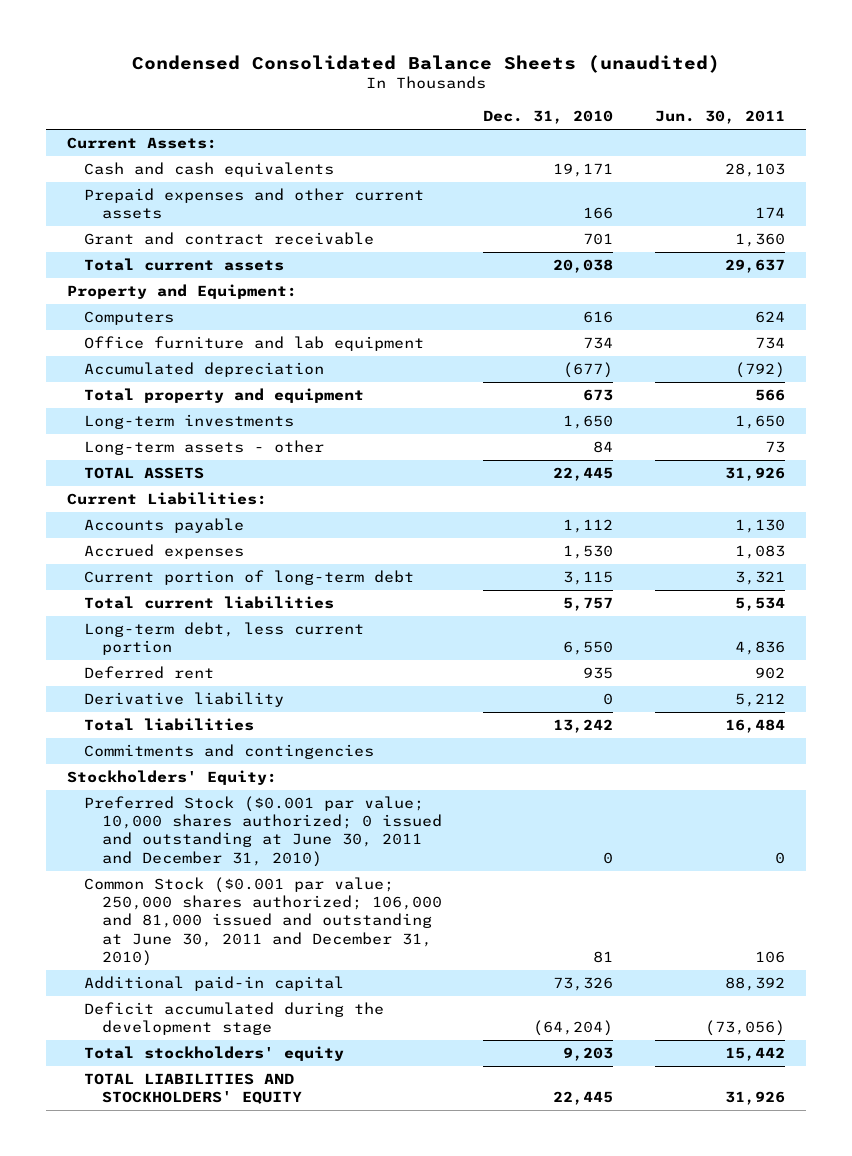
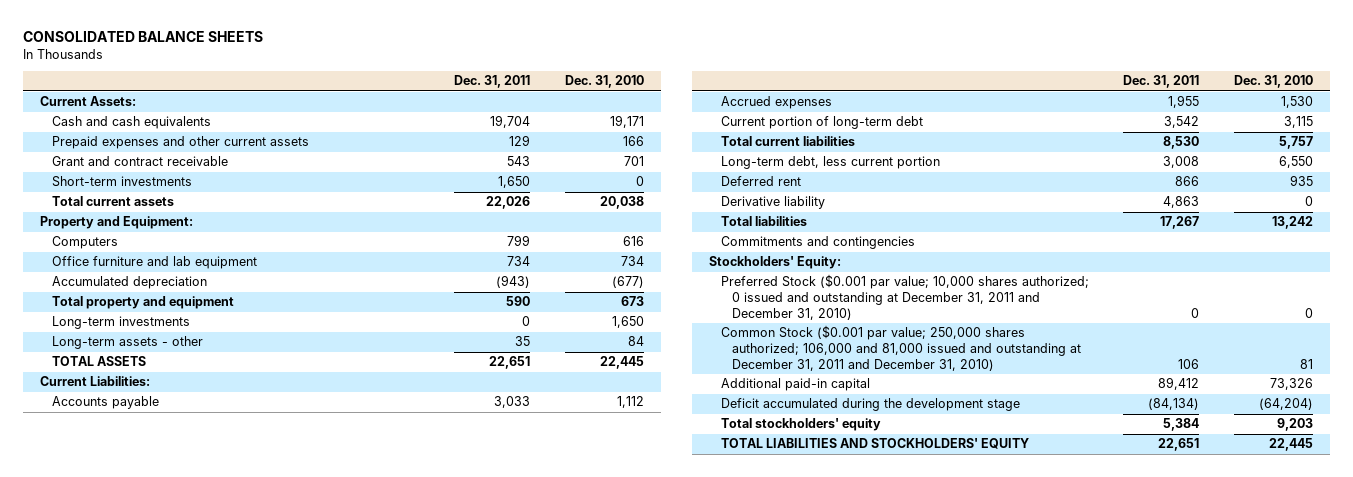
[131,54,720,73] Condensed Consolidated Balance Sheets (unaudited) -> [22,30,263,42] CONSOLIDATED BALANCE SHEETS
[655,110,786,125] Jun. 30, 2011 -> none
none -> [454,75,531,89] Dec. 31, 2011
none -> [51,176,192,188] Short-term investments
[84,796,442,867] Preferred Stock ($0.001 par value; 10,000 shares authorized; 0 issued and outstanding at June 30, 2011 and December 31, 2010) -> [720,274,1089,320] Preferred Stock ($0.001 par value; 10,000 shares authorized; 0 issued and outstanding at December 31, 2011 and December 31, 2010)
[84,877,442,966] Common Stock ($0.001 par value; 250,000 shares authorized; 106,000 and 81,000 issued and outstanding at June 30, 2011 and December 31, 2010) -> [720,325,1082,371] Common Stock ($0.001 par value; 250,000 shares authorized; 106,000 and 81,000 issued and outstanding at December 31, 2011 and December 31, 2010)

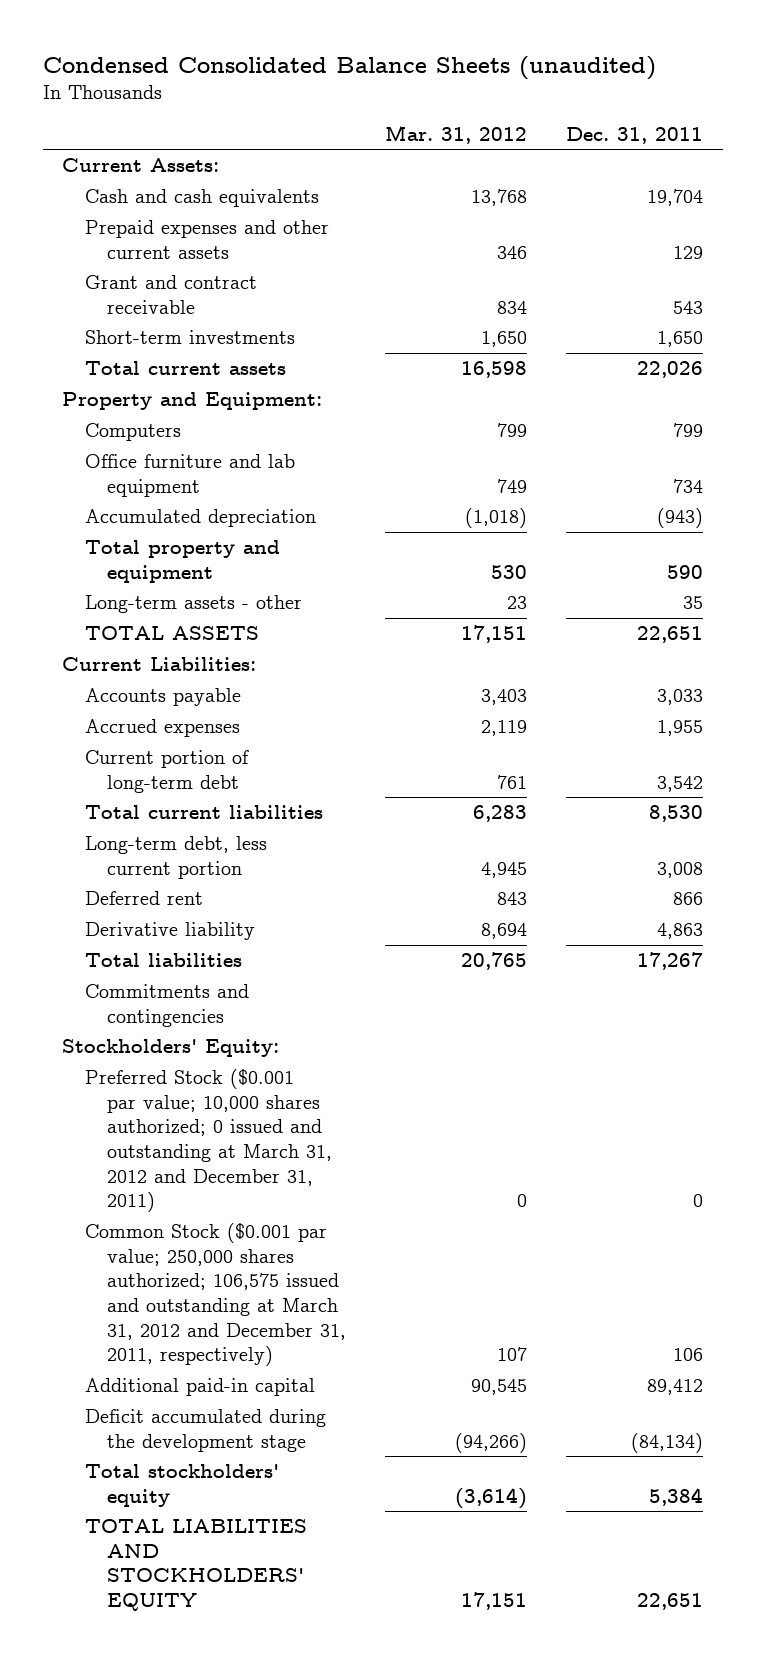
[22,30,263,42] CONSOLIDATED BALANCE SHEETS -> [42,56,656,81] Condensed Consolidated Balance Sheets (unaudited)
[564,75,644,89] Dec. 31, 2010 -> none
none -> [385,124,528,144] Mar. 31, 2012
[51,316,190,330] Long-term investments -> none
[720,274,1089,320] Preferred Stock ($0.001 par value; 10,000 shares authorized; 0 issued and outstanding at December 31, 2011 and December 31, 2010) -> [84,1069,333,1213] Preferred Stock ($0.001 par value; 10,000 shares authorized; 0 issued and outstanding at March 31, 2012 and December 31, 2011)
[720,325,1082,371] Common Stock ($0.001 par value; 250,000 shares authorized; 106,000 and 81,000 issued and outstanding at December 31, 2011 and December 31, 2010) -> [84,1223,347,1367] Common Stock ($0.001 par value; 250,000 shares authorized; 106,575 issued and outstanding at March 31, 2012 and December 31, 2011, respectively)

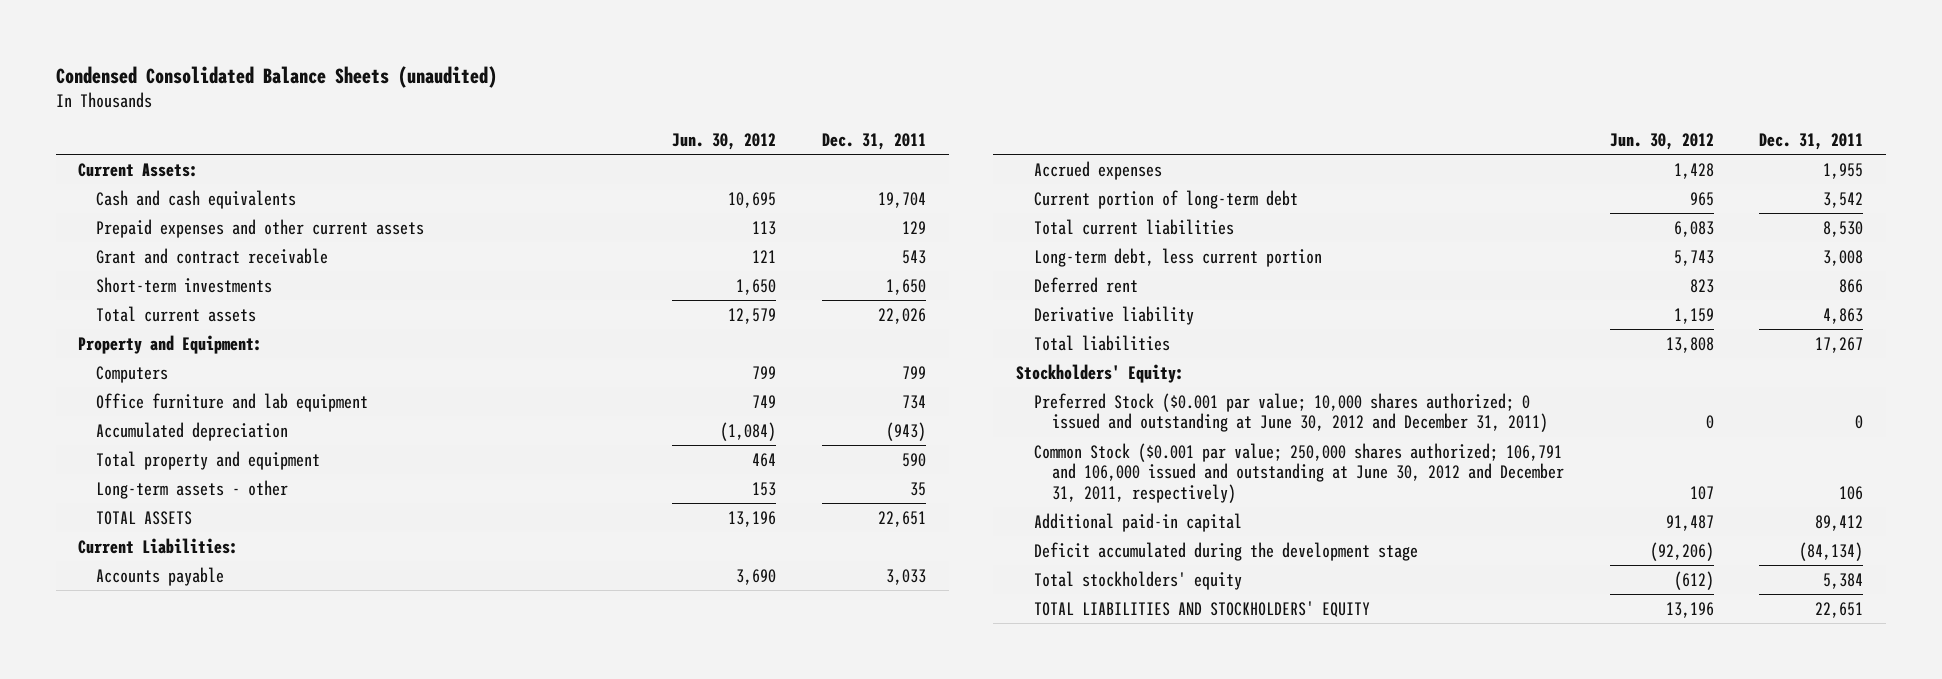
[385,124,528,144] Mar. 31, 2012 -> none
none -> [672,132,777,150] Jun. 30, 2012
[84,984,249,1027] Commitments and contingencies -> none
[84,1069,333,1213] Preferred Stock ($0.001 par value; 10,000 shares authorized; 0 issued and outstanding at March 31, 2012 and December 31, 2011) -> [1034,392,1549,433] Preferred Stock ($0.001 par value; 10,000 shares authorized; 0 issued and outstanding at June 30, 2012 and December 31, 2011)
[84,1223,347,1367] Common Stock ($0.001 par value; 250,000 shares authorized; 106,575 issued and outstanding at March 31, 2012 and December 31, 2011, respectively) -> [1034,442,1565,504] Common Stock ($0.001 par value; 250,000 shares authorized; 106,791 and 106,000 issued and outstanding at June 30, 2012 and December 31, 2011, respectively)

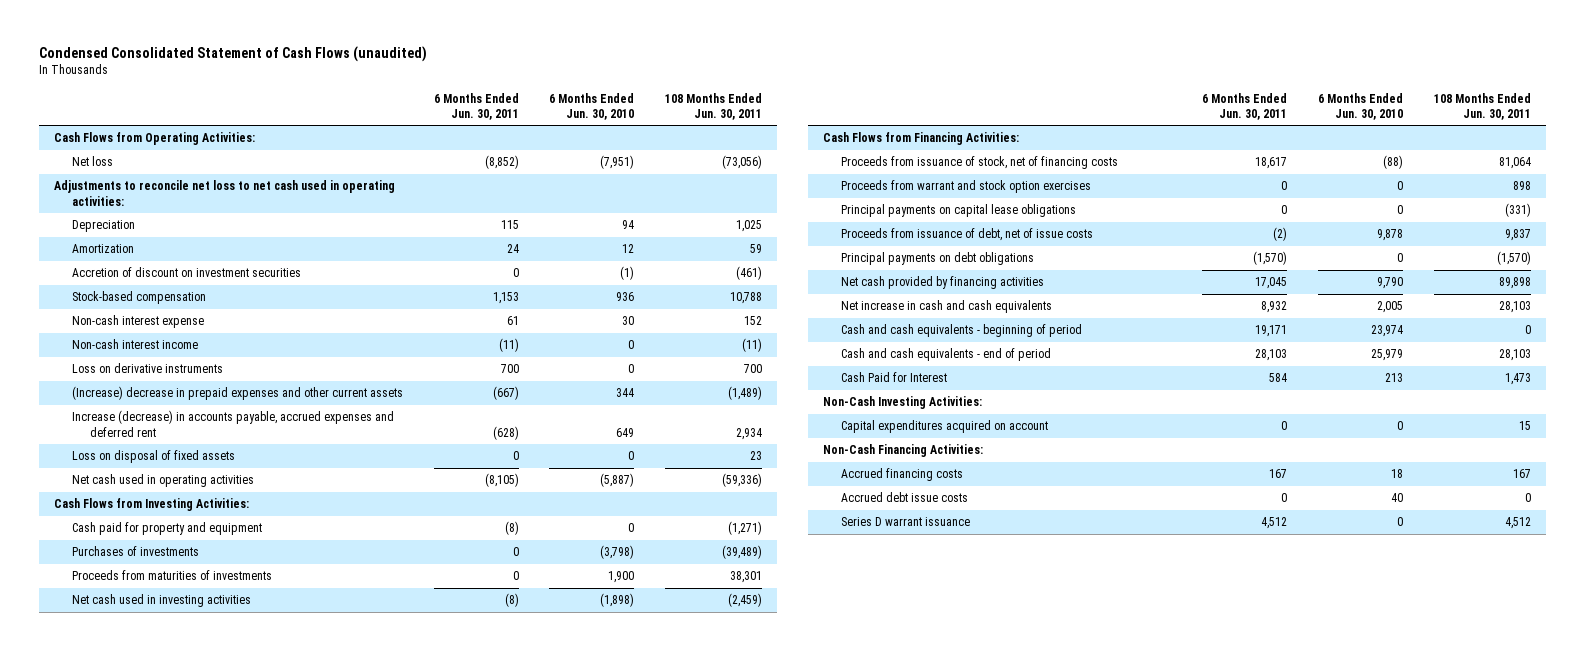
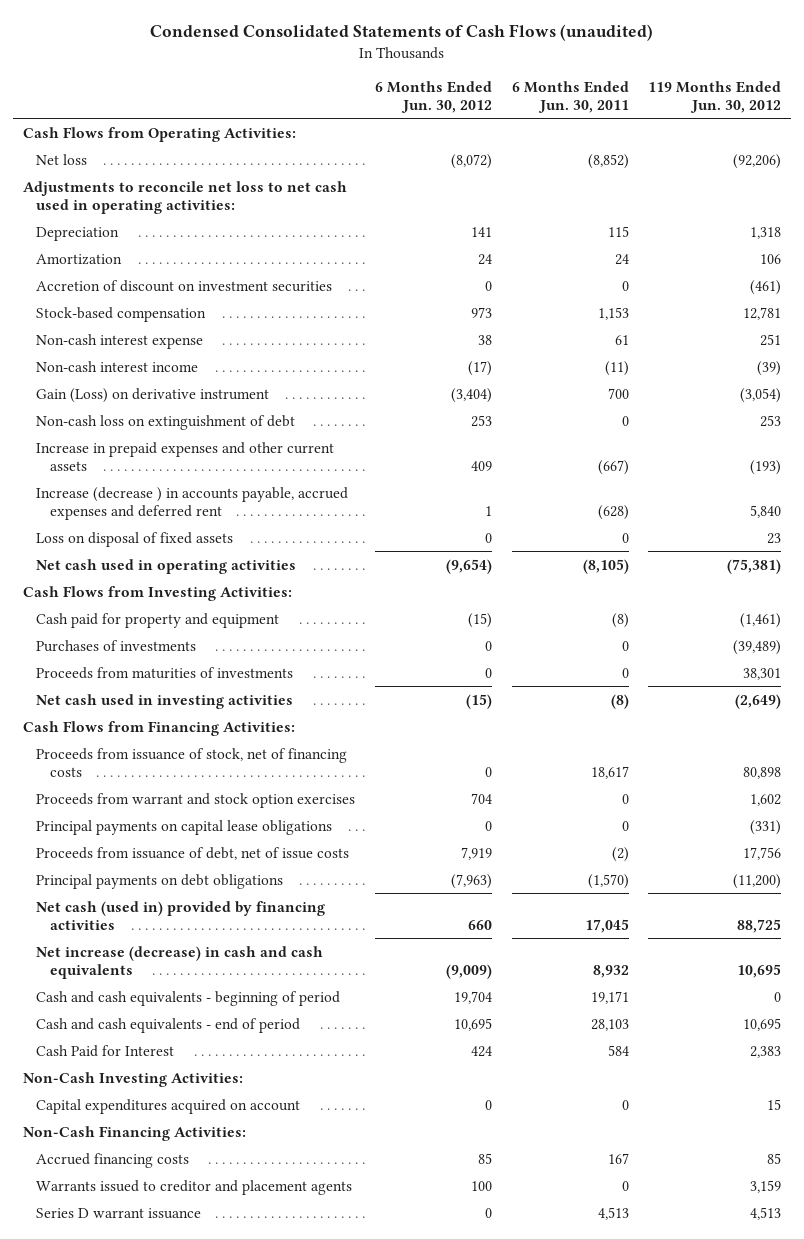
[38,45,427,62] Condensed Consolidated Statement of Cash Flows (unaudited) -> [150,24,654,42] Condensed Consolidated Statements of Cash Flows (unaudited)
[549,92,635,121] 6 Months Ended Jun. 30, 2010 -> none
[664,92,762,121] 108 Months Ended Jun. 30, 2011 -> none
none -> [375,80,493,113] 6 Months Ended Jun. 30, 2012
none -> [648,80,782,113] 119 Months Ended Jun. 30, 2012
[71,363,223,374] Loss on derivative instruments -> [36,387,270,403] Gain (Loss) on derivative instrument
none -> [36,414,296,430] Non-cash loss on extinguishment of debt
[71,386,403,401] (Increase) decrease in prepaid expenses and other current assets -> [36,441,335,471] Increase in prepaid expenses and other current assets
[71,410,394,437] Increase (decrease) in accounts payable, accrued expenses and deferred rent -> [36,486,349,520] Increase (decrease ) in accounts payable, accrued expenses and deferred rent
[840,276,1044,290] Net cash provided by financing activities -> [36,900,326,930] Net cash (used in) provided by financing activities
[840,300,1052,314] Net increase in cash and cash equivalents -> [36,945,324,979] Net increase (decrease) in cash and cash equivalents
[840,492,968,503] Accrued debt issue costs -> none
none -> [36,1179,353,1195] Warrants issued to creditor and placement agents
[1261,517,1288,530] 4,512 -> [597,1206,629,1220] 4,513

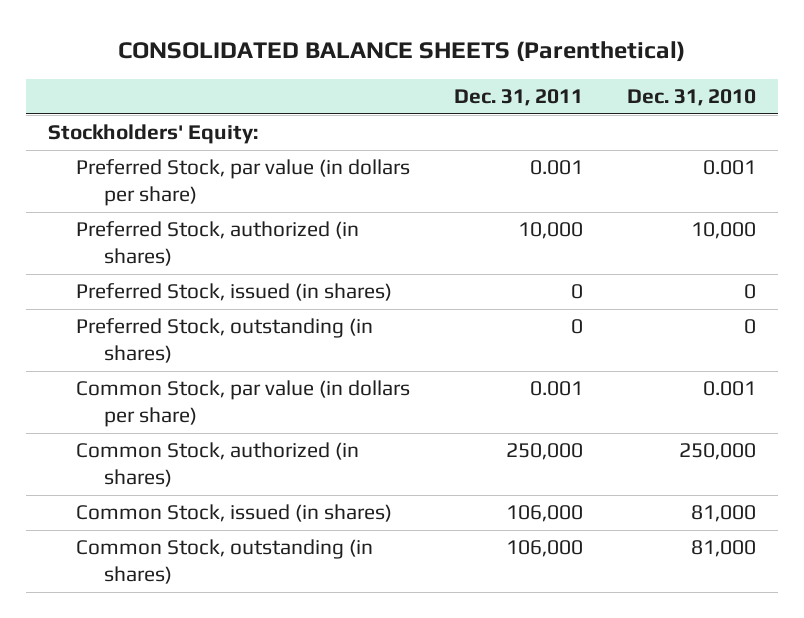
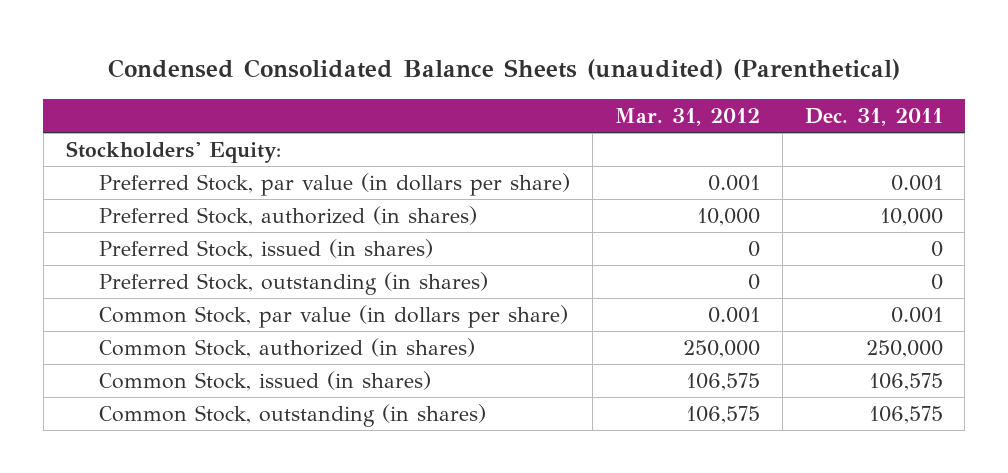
[117,41,685,63] CONSOLIDATED BALANCE SHEETS (Parenthetical) -> [108,59,901,81] Condensed Consolidated Balance Sheets (unaudited) (Parenthetical)
[626,89,756,107] Dec. 31, 2010 -> none
none -> [614,108,760,127] Mar. 31, 2012
[505,505,583,523] 106,000 -> [868,373,943,392] 106,575
[505,540,583,558] 106,000 -> [868,406,943,425] 106,575

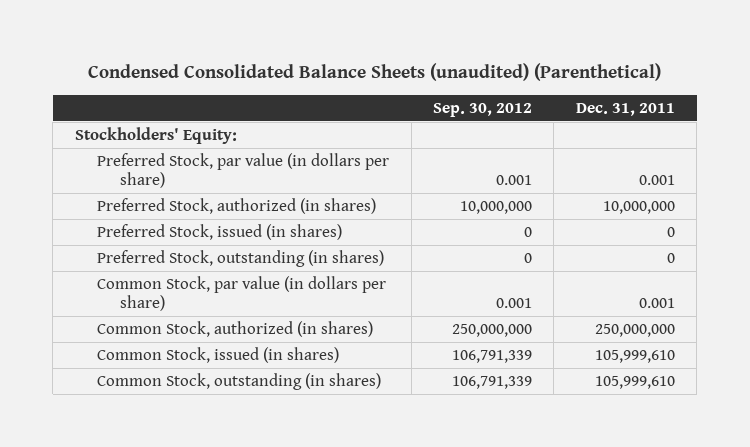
[614,108,760,127] Mar. 31, 2012 -> none
none -> [432,102,532,117] Sep. 30, 2012
[879,208,943,227] 10,000 -> [602,200,675,214] 10,000,000
[865,340,943,359] 250,000 -> [594,323,675,337] 250,000,000
[868,373,943,392] 106,575 -> [594,349,675,363] 105,999,610
[868,406,943,425] 106,575 -> [594,375,675,389] 105,999,610

